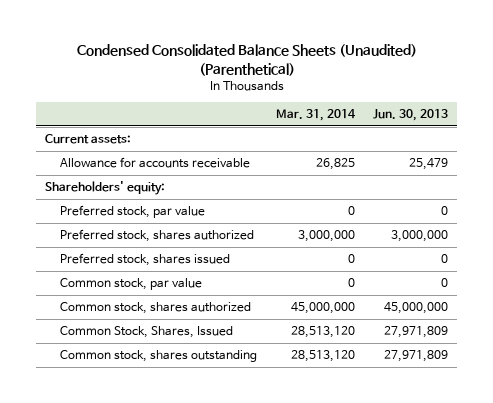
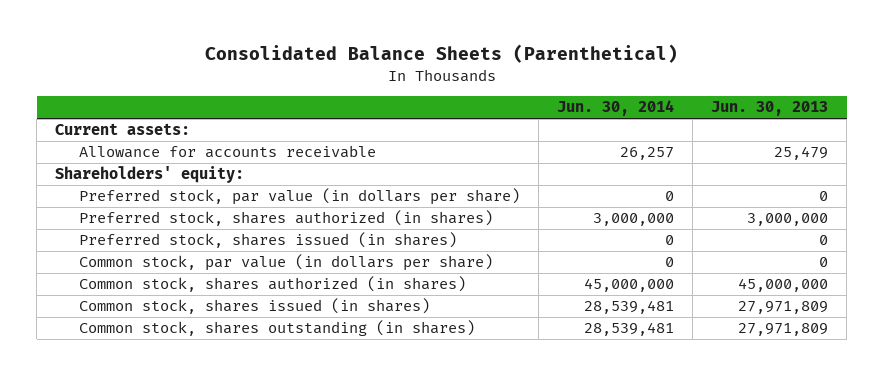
[76,43,417,76] Condensed Consolidated Balance Sheets (Unaudited) (Parenthetical) -> [204,44,678,64] Consolidated Balance Sheets (Parenthetical)
[275,109,356,122] Mar. 31, 2014 -> none
none -> [557,100,675,117] Jun. 30, 2014
[60,205,206,219] Preferred stock, par value -> [79,188,521,206] Preferred stock, par value (in dollars per share)
[60,229,255,243] Preferred stock, shares authorized -> [79,210,494,227] Preferred stock, shares authorized (in shares)
[60,253,231,267] Preferred stock, shares issued -> [79,232,458,249] Preferred stock, shares issued (in shares)
[60,278,203,291] Common stock, par value -> [79,254,494,272] Common stock, par value (in dollars per share)
[60,302,252,315] Common stock, shares authorized -> [79,276,467,293] Common stock, shares authorized (in shares)
[60,326,234,339] Common Stock, Shares, Issued -> [79,298,431,315] Common stock, shares issued (in shares)
[60,350,258,363] Common stock, shares outstanding -> [79,320,476,337] Common stock, shares outstanding (in shares)

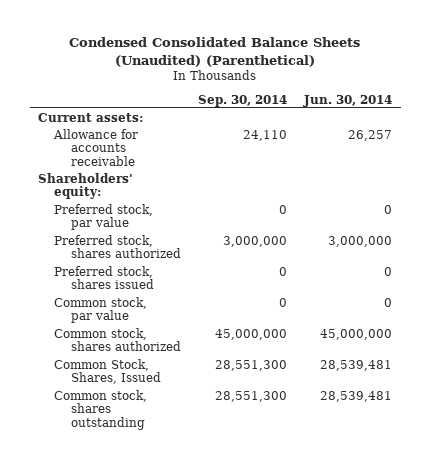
[204,44,678,64] Consolidated Balance Sheets (Parenthetical) -> [69,37,361,67] Condensed Consolidated Balance Sheets (Unaudited) (Parenthetical)
[711,101,829,117] Jun. 30, 2013 -> none
none -> [197,94,287,107] Sep. 30, 2014
[79,188,521,206] Preferred stock, par value (in dollars per share) -> [54,203,154,231] Preferred stock, par value
[79,210,494,227] Preferred stock, shares authorized (in shares) -> [54,234,181,259] Preferred stock, shares authorized
[79,232,458,249] Preferred stock, shares issued (in shares) -> [54,265,154,290] Preferred stock, shares issued
[79,254,494,272] Common stock, par value (in dollars per share) -> [54,296,148,324] Common stock, par value
[79,276,467,293] Common stock, shares authorized (in shares) -> [54,327,181,352] Common stock, shares authorized
[79,298,431,315] Common stock, shares issued (in shares) -> [54,358,161,385] Common Stock, Shares, Issued
[79,320,476,337] Common stock, shares outstanding (in shares) -> [54,389,148,431] Common stock, shares outstanding

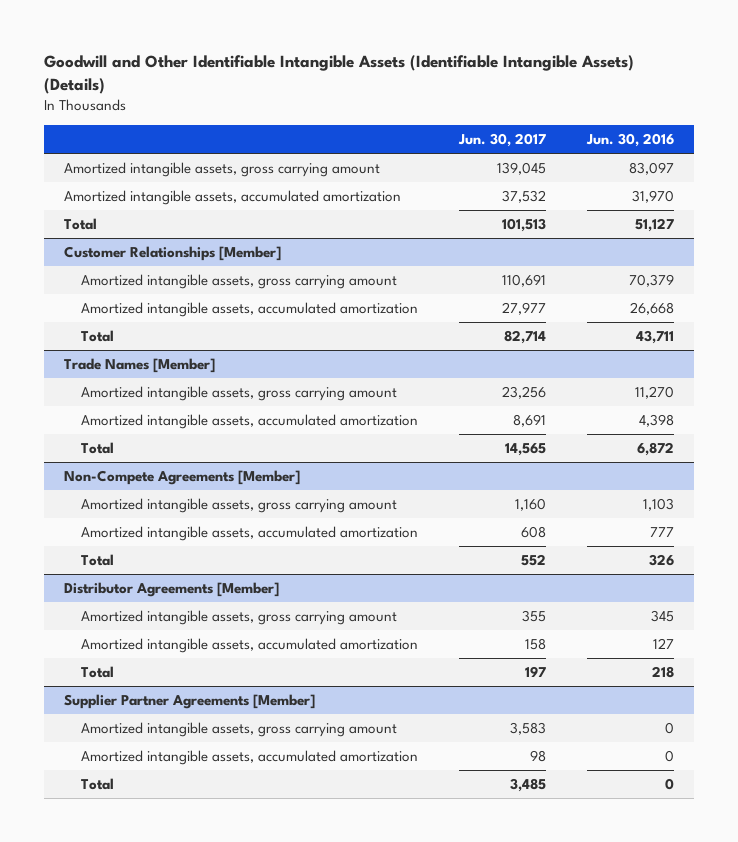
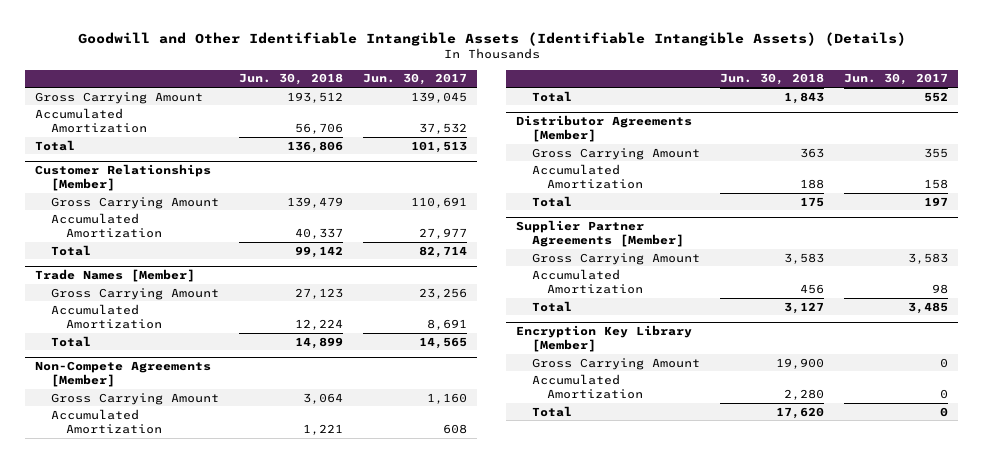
[585,133,674,148] Jun. 30, 2016 -> none
none -> [238,73,343,86] Jun. 30, 2018
[64,162,381,178] Amortized intangible assets, gross carrying amount -> [35,91,204,104] Gross Carrying Amount
[64,190,402,206] Amortized intangible assets, accumulated amortization -> [35,107,147,134] Accumulated Amortization
[80,274,397,290] Amortized intangible assets, gross carrying amount -> [50,196,219,209] Gross Carrying Amount
[80,302,418,318] Amortized intangible assets, accumulated amortization -> [50,212,163,239] Accumulated Amortization
[80,386,397,402] Amortized intangible assets, gross carrying amount -> [50,287,219,300] Gross Carrying Amount
[80,414,418,430] Amortized intangible assets, accumulated amortization -> [50,303,163,330] Accumulated Amortization
[80,498,397,514] Amortized intangible assets, gross carrying amount -> [50,392,219,405] Gross Carrying Amount
[80,526,418,542] Amortized intangible assets, accumulated amortization -> [50,408,163,435] Accumulated Amortization
[80,610,397,626] Amortized intangible assets, gross carrying amount -> [531,147,700,160] Gross Carrying Amount
[80,638,418,654] Amortized intangible assets, accumulated amortization -> [531,163,644,190] Accumulated Amortization
[80,722,397,738] Amortized intangible assets, gross carrying amount -> [531,252,700,265] Gross Carrying Amount
[80,750,418,766] Amortized intangible assets, accumulated amortization -> [531,268,644,295] Accumulated Amortization
none -> [516,324,693,353] Encryption Key Library [Member]
none -> [531,357,700,370] Gross Carrying Amount
none -> [531,373,644,400] Accumulated Amortization
none -> [531,405,572,417] Total

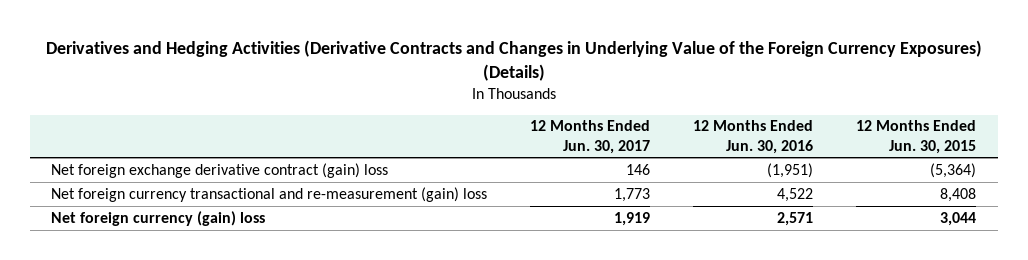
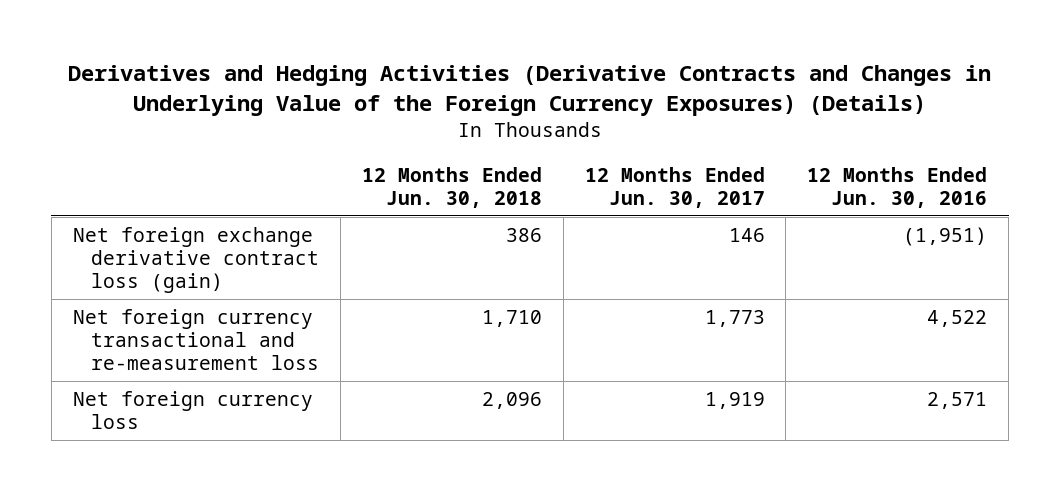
[856,120,977,154] 12 Months Ended Jun. 30, 2015 -> none
none -> [361,166,542,208] 12 Months Ended Jun. 30, 2018
[51,162,389,178] Net foreign exchange derivative contract (gain) loss -> [72,227,319,293] Net foreign exchange derivative contract loss (gain)
[51,186,488,202] Net foreign currency transactional and re-measurement (gain) loss -> [72,309,319,370] Net foreign currency transactional and re-measurement loss
[51,210,266,226] Net foreign currency (gain) loss -> [72,391,313,429] Net foreign currency loss

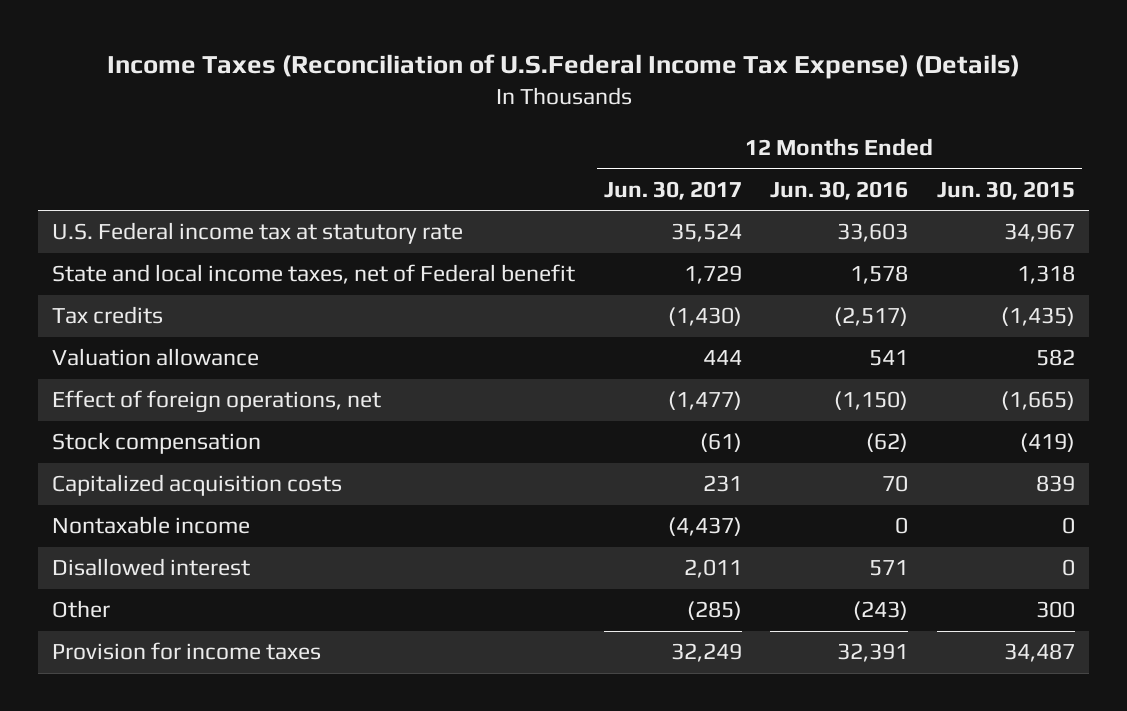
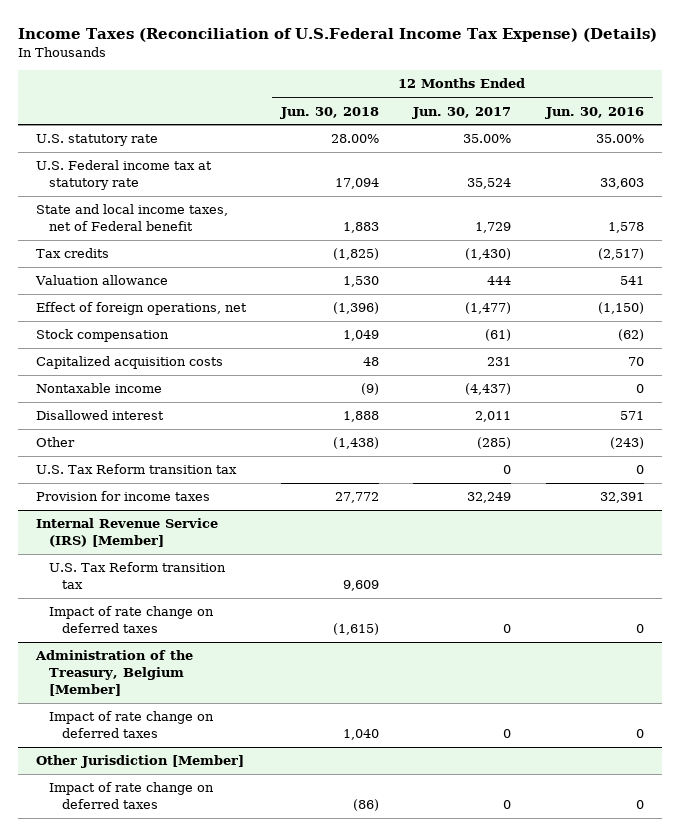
[937,180,1076,200] Jun. 30, 2015 -> none
none -> [279,106,379,119] Jun. 30, 2018
none -> [35,134,158,147] U.S. statutory rate
none -> [35,464,237,475] U.S. Tax Reform transition tax
none -> [35,518,218,548] Internal Revenue Service (IRS) [Member]
none -> [48,562,226,590] U.S. Tax Reform transition tax
none -> [48,606,214,634] Impact of rate change on deferred taxes
none -> [34,650,193,697] Administration of the Treasury, Belgium [Member]
none -> [48,711,214,739] Impact of rate change on deferred taxes
none -> [35,755,244,769] Other Jurisdiction [Member]
none -> [48,782,214,810] Impact of rate change on deferred taxes

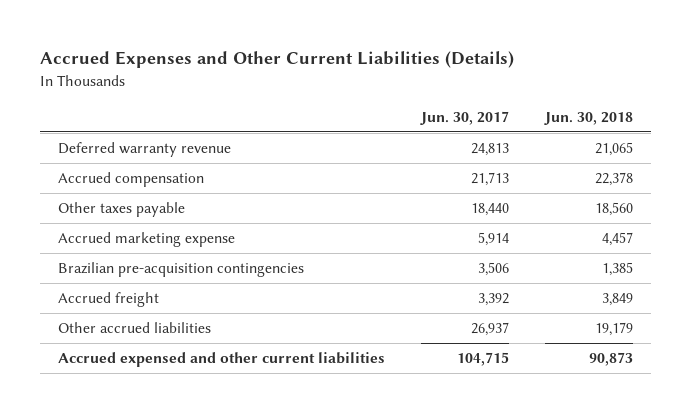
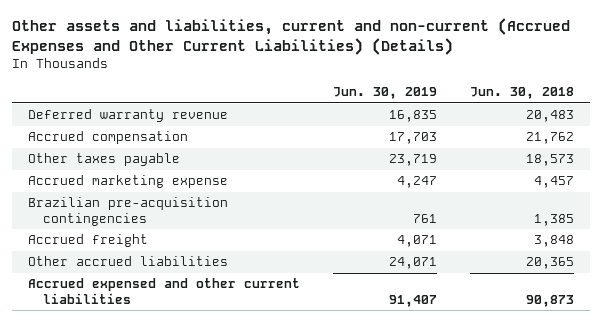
[40,51,515,69] Accrued Expenses and Other Current Liabilities (Details) -> [11,18,570,56] Other assets and liabilities, current and non-current (Accrued Expenses and Other Current Liabilities) (Details)
[420,110,510,125] Jun. 30, 2017 -> none
none -> [333,87,438,100] Jun. 30, 2019
[595,142,634,157] 21,065 -> [525,110,574,123] 20,483
[595,172,634,187] 22,378 -> [525,132,574,145] 21,762
[595,202,634,217] 18,560 -> [525,154,574,167] 18,573
[602,293,634,307] 3,849 -> [533,235,574,248] 3,848
[595,322,634,337] 19,179 -> [525,257,574,270] 20,365

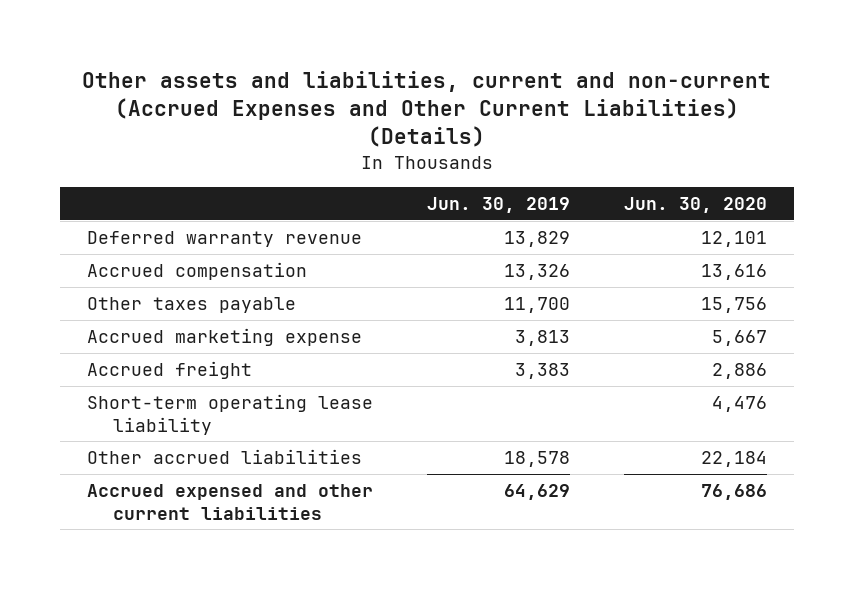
[469,87,574,100] Jun. 30, 2018 -> none
none -> [624,196,768,213] Jun. 30, 2020
[28,197,229,226] Brazilian pre-acquisition contingencies -> none
[389,110,438,123] 16,835 -> [504,230,571,247] 13,829
[389,132,438,145] 17,703 -> [504,263,571,280] 13,326
[389,154,438,167] 23,719 -> [504,296,571,313] 11,700
[397,176,438,189] 4,247 -> [515,329,571,346] 3,813
[397,235,438,248] 4,071 -> [515,362,571,379] 3,383
none -> [87,393,374,435] Short-term operating lease liability
[389,257,438,270] 24,071 -> [504,450,571,467] 18,578
[389,294,438,307] 91,407 -> [504,483,571,500] 64,629

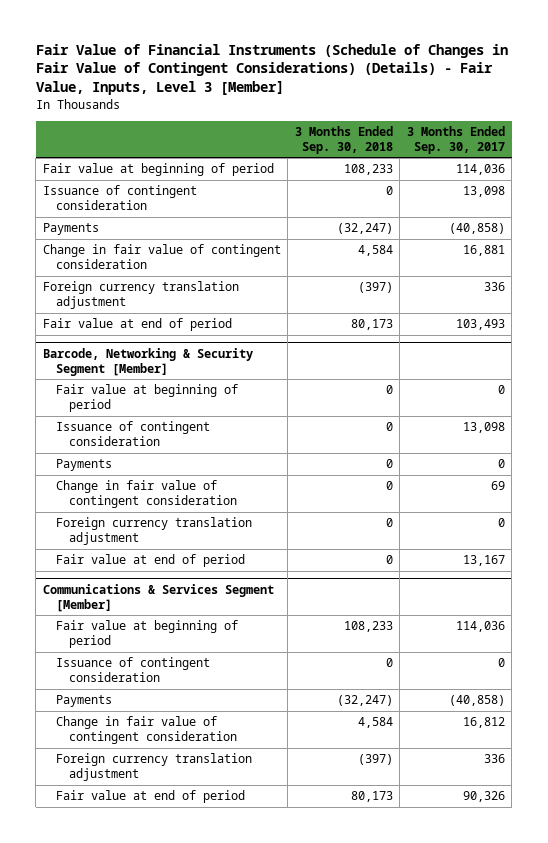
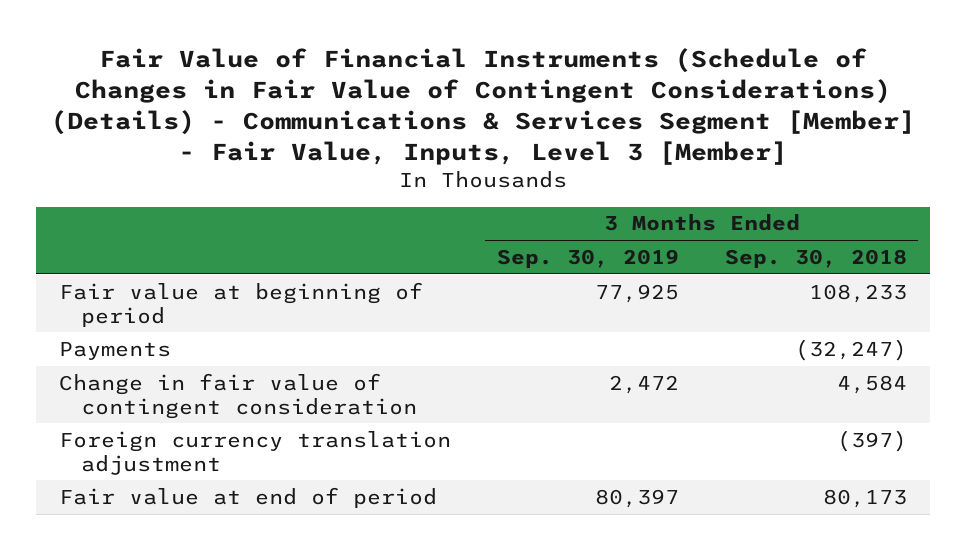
[35,43,508,96] Fair Value of Financial Instruments (Schedule of Changes in Fair Value of Contingent Considerations) (Details) - Fair Value, Inputs, Level 3 [Member] -> [50,47,915,165] Fair Value of Financial Instruments (Schedule of Changes in Fair Value of Contingent Considerations) (Details) - Communications & Services Segment [Member] - Fair Value, Inputs, Level 3 [Member]
[406,126,505,154] 3 Months Ended Sep. 30, 2017 -> none
none -> [496,249,679,269] Sep. 30, 2019
[42,185,197,211] Issuance of contingent consideration -> none
[42,347,253,376] Barcode, Networking & Security Segment [Member] -> none
[55,384,238,413] Fair value at beginning of period -> none
[55,421,210,447] Issuance of contingent consideration -> none
[55,459,112,472] Payments -> none
[55,480,237,509] Change in fair value of contingent consideration -> none
[55,517,252,546] Foreign currency translation adjustment -> none
[55,554,245,568] Fair value at end of period -> none
[42,583,274,612] Communications & Services Segment [Member] -> none
[55,620,238,649] Fair value at beginning of period -> none
[55,657,210,683] Issuance of contingent consideration -> none
[55,695,112,708] Payments -> none
[55,716,237,745] Change in fair value of contingent consideration -> none
[55,753,252,782] Foreign currency translation adjustment -> none
[55,790,245,804] Fair value at end of period -> none

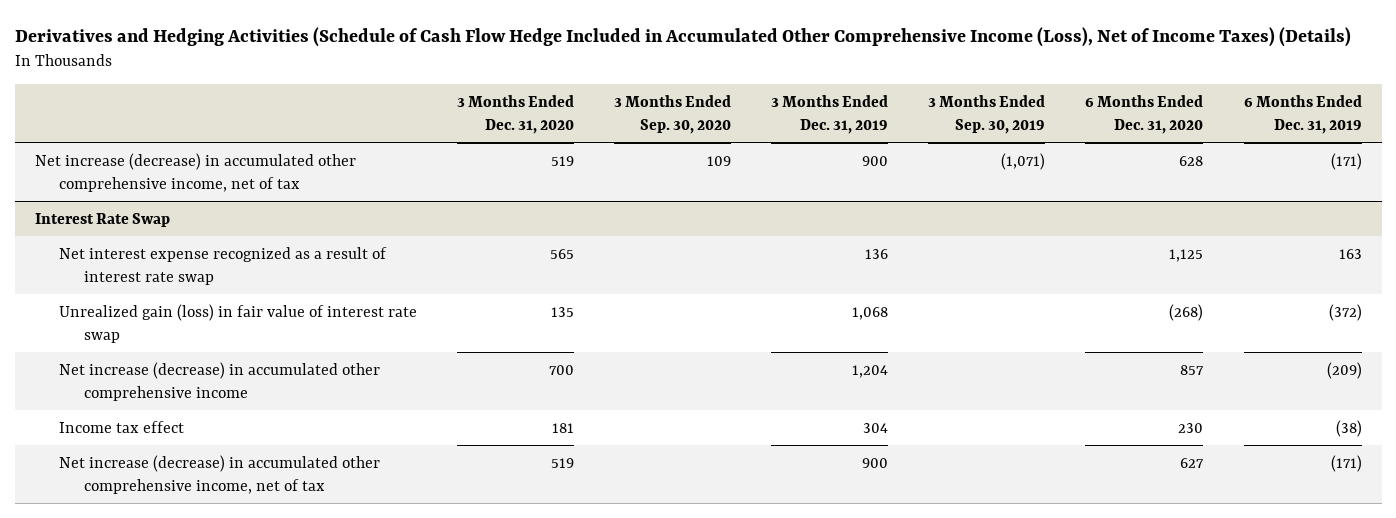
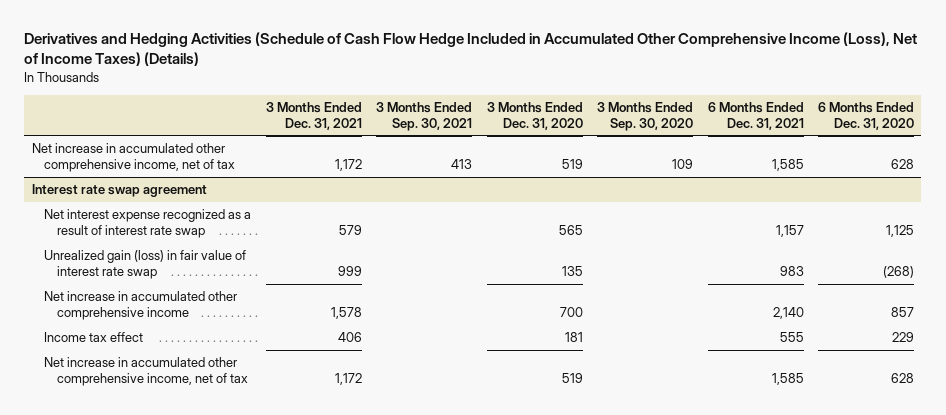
[771,94,889,134] 3 Months Ended Dec. 31, 2019 -> none
[928,94,1046,134] 3 Months Ended Sep. 30, 2019 -> none
[1243,94,1362,134] 6 Months Ended Dec. 31, 2019 -> none
none -> [265,101,362,130] 3 Months Ended Dec. 31, 2021
none -> [376,101,473,131] 3 Months Ended Sep. 30, 2021
none -> [707,101,804,130] 6 Months Ended Dec. 31, 2021
[34,152,356,192] Net increase (decrease) in accumulated other comprehensive income, net of tax -> [31,143,236,173] Net increase in accumulated other comprehensive income, net of tax
[34,212,170,227] Interest Rate Swap -> [31,184,207,198] Interest rate swap agreement
[59,361,381,401] Net increase (decrease) in accumulated other comprehensive income -> [44,291,238,321] Net increase in accumulated other comprehensive income
[1178,422,1204,433] 230 -> [892,332,915,343] 229
[59,454,381,494] Net increase (decrease) in accumulated other comprehensive income, net of tax -> [44,357,248,387] Net increase in accumulated other comprehensive income, net of tax
[1180,457,1205,468] 627 -> [891,373,915,384] 628

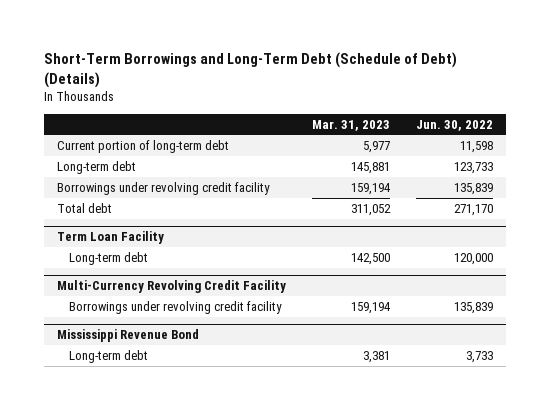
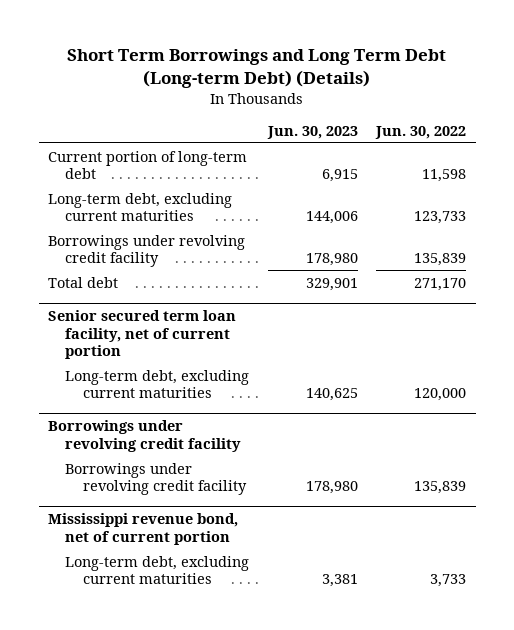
[43,51,457,88] Short-Term Borrowings and Long-Term Debt (Schedule of Debt) (Details) -> [67,49,447,88] Short Term Borrowings and Long Term Debt (Long-term Debt) (Details)
[312,119,391,131] Mar. 31, 2023 -> none
none -> [266,125,358,139] Jun. 30, 2023
[57,160,137,174] Long-term debt -> [47,192,232,222] Long-term debt, excluding current maturities
[57,231,165,245] Term Loan Facility -> [47,310,236,360] Senior secured term loan facility, net of current portion
[69,251,149,265] Long-term debt -> [65,369,250,399] Long-term debt, excluding current maturities
[57,280,287,294] Multi-Currency Revolving Credit Facility -> [47,420,242,452] Borrowings under revolving credit facility
[57,329,200,343] Mississippi Revenue Bond -> [47,513,238,545] Mississippi revenue bond, net of current portion
[69,349,149,363] Long-term debt -> [65,555,250,585] Long-term debt, excluding current maturities

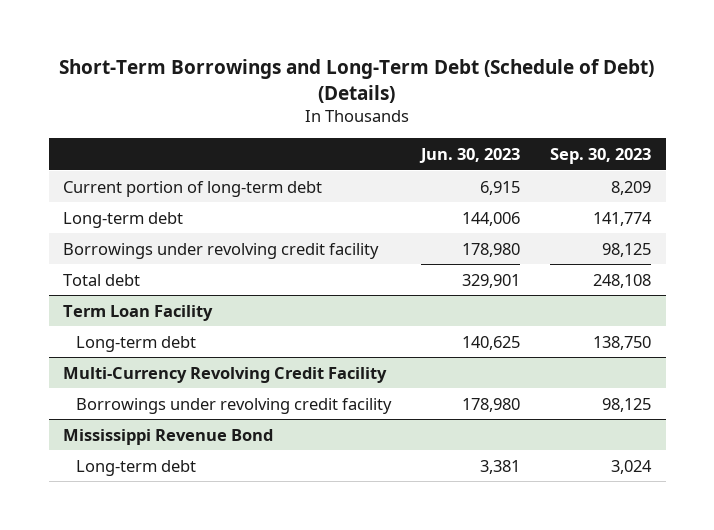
[67,49,447,88] Short Term Borrowings and Long Term Debt (Long-term Debt) (Details) -> [59,59,655,103] Short-Term Borrowings and Long-Term Debt (Schedule of Debt) (Details)
[375,125,467,139] Jun. 30, 2022 -> none
none -> [549,147,651,164] Sep. 30, 2023
[47,192,232,222] Long-term debt, excluding current maturities -> [63,211,184,228] Long-term debt
[47,310,236,360] Senior secured term loan facility, net of current portion -> [63,304,214,321] Term Loan Facility
[65,369,250,399] Long-term debt, excluding current maturities -> [76,335,197,352] Long-term debt
[47,420,242,452] Borrowings under revolving credit facility -> [63,366,388,383] Multi-Currency Revolving Credit Facility
[47,513,238,545] Mississippi revenue bond, net of current portion -> [63,428,274,445] Mississippi Revenue Bond
[65,555,250,585] Long-term debt, excluding current maturities -> [76,459,197,476] Long-term debt

